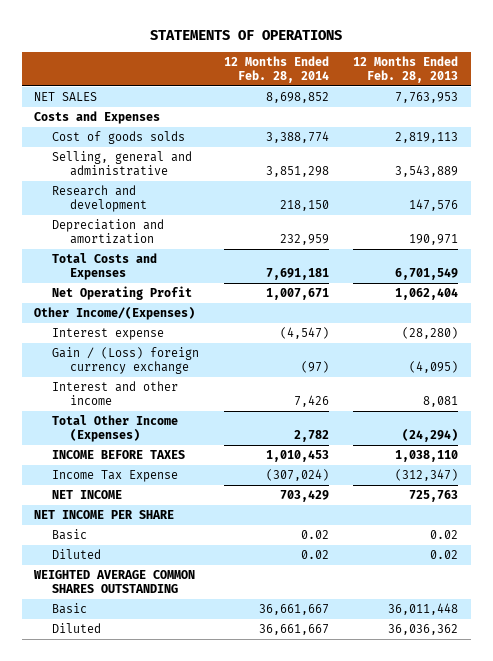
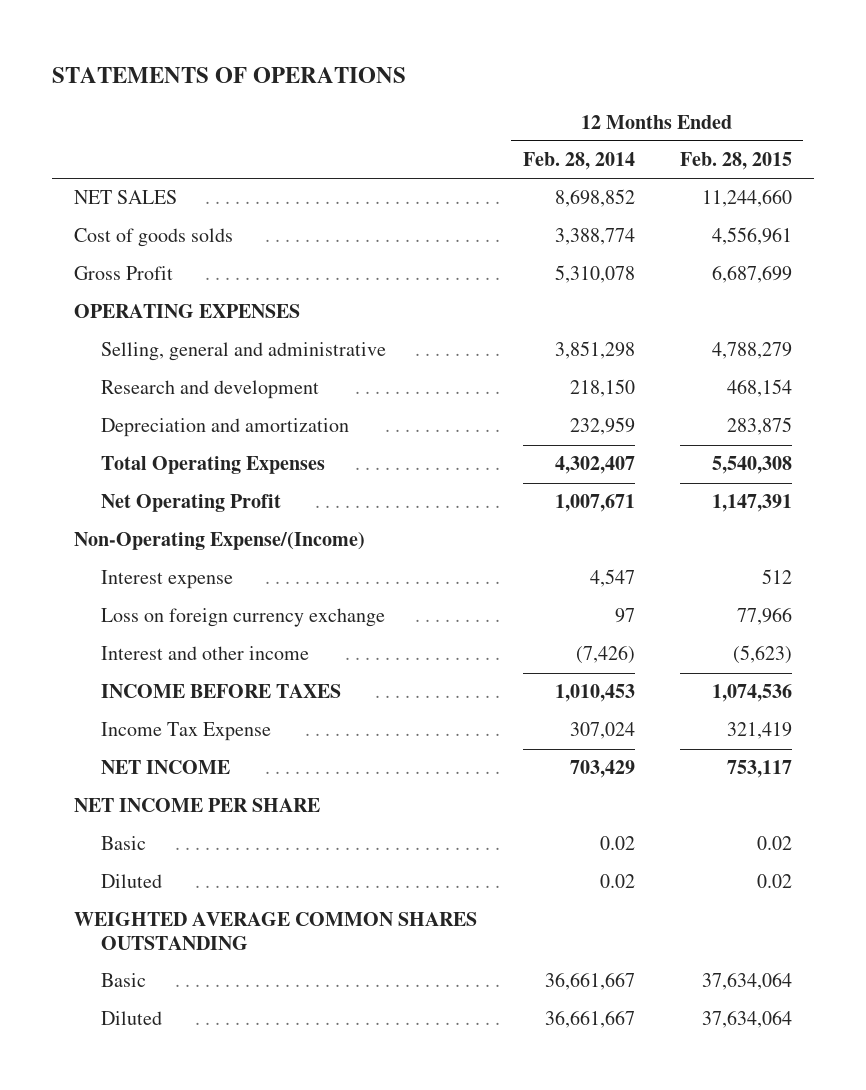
[353,56,459,83] 12 Months Ended Feb. 28, 2013 -> none
none -> [679,152,792,171] Feb. 28, 2015
[34,111,161,125] Costs and Expenses -> none
none -> [74,266,174,281] Gross Profit
none -> [74,304,301,319] OPERATING EXPENSES
[52,253,158,280] Total Costs and Expenses -> none
none -> [101,456,326,475] Total Operating Expenses
[52,415,179,442] Total Other Income (Expenses) -> none
[34,306,196,321] Other Income/(Expenses) -> [74,532,366,551] Non-Operating Expense/(Income)
[279,327,329,340] (4,547) -> [589,569,635,588] 4,547
[52,347,200,374] Gain / (Loss) foreign currency exchange -> [101,608,386,628] Loss on foreign currency exchange
[300,360,329,373] (97) -> [614,608,635,624] 97
[293,394,329,407] 7,426 -> [575,645,635,665] (7,426)
[265,469,329,482] (307,024) -> [569,722,635,740] 307,024

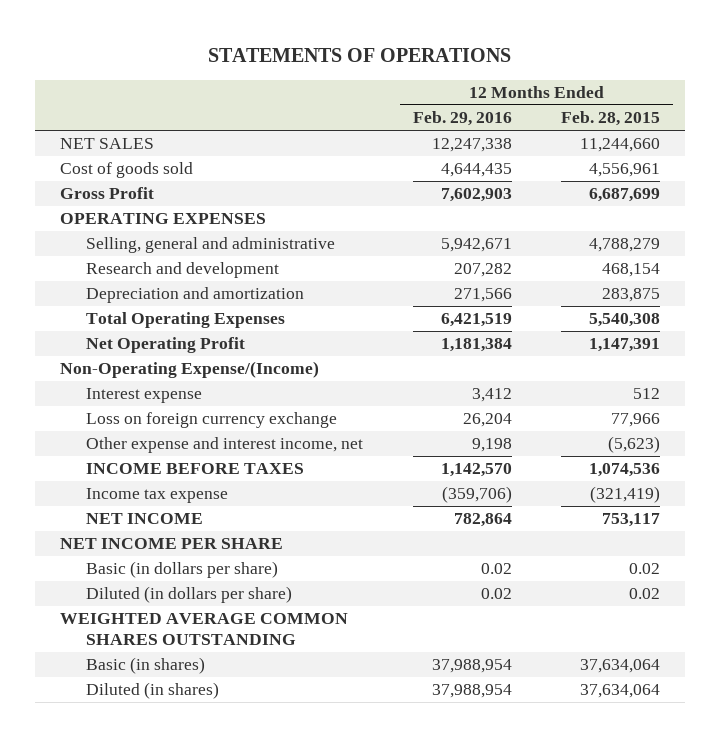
[522,152,635,171] Feb. 28, 2014 -> none
none -> [412,111,512,127] Feb. 29, 2016
[74,228,234,248] Cost of goods solds -> [59,162,193,179] Cost of goods sold
[101,646,310,661] Interest and other income -> [85,437,363,454] Other expense and interest income, net
[101,722,272,742] Income Tax Expense -> [85,488,228,504] Income tax expense
[726,722,792,740] 321,419 -> [590,486,661,504] (321,419)
[101,836,147,851] Basic -> [85,561,278,579] Basic (in dollars per share)
[101,874,163,889] Diluted -> [85,586,292,604] Diluted (in dollars per share)
[101,973,147,988] Basic -> [85,657,205,675] Basic (in shares)
[101,1011,163,1026] Diluted -> [85,682,219,700] Diluted (in shares)

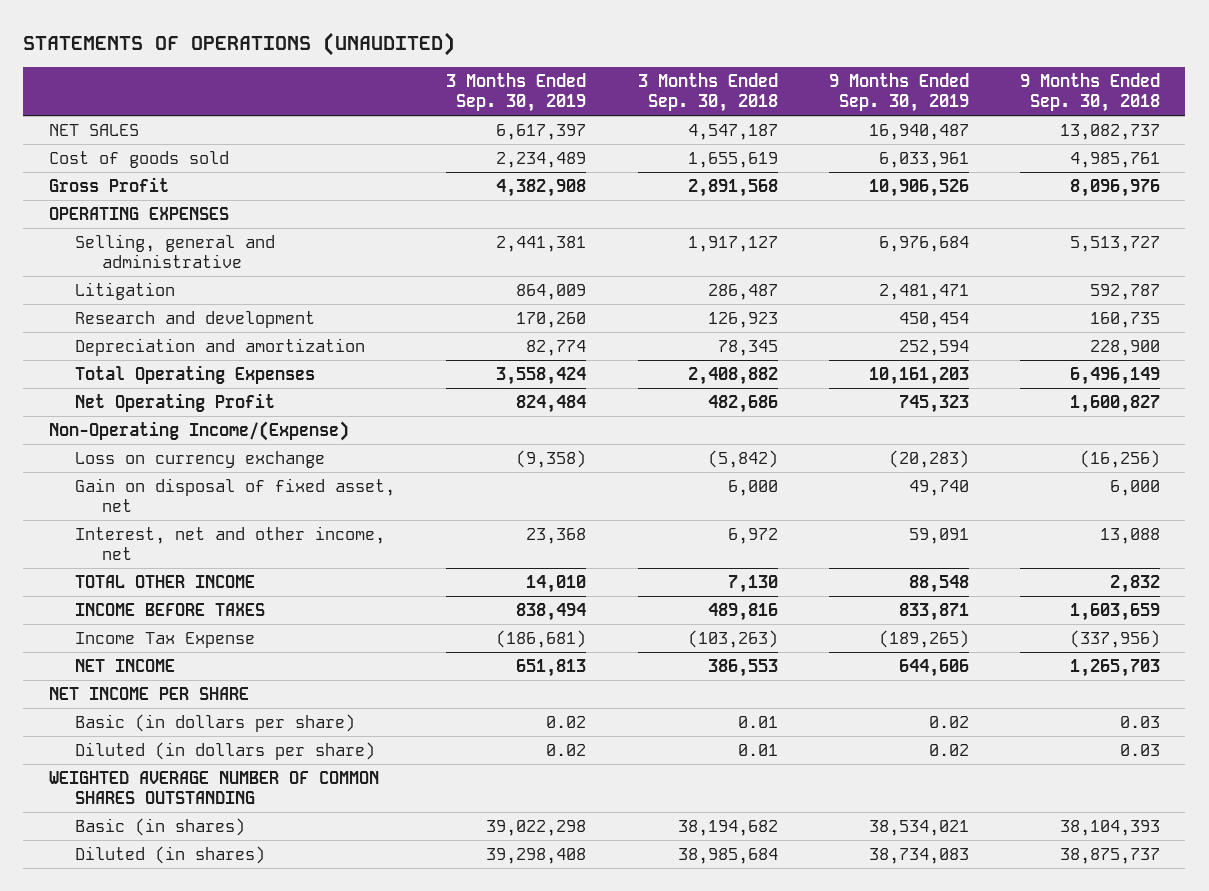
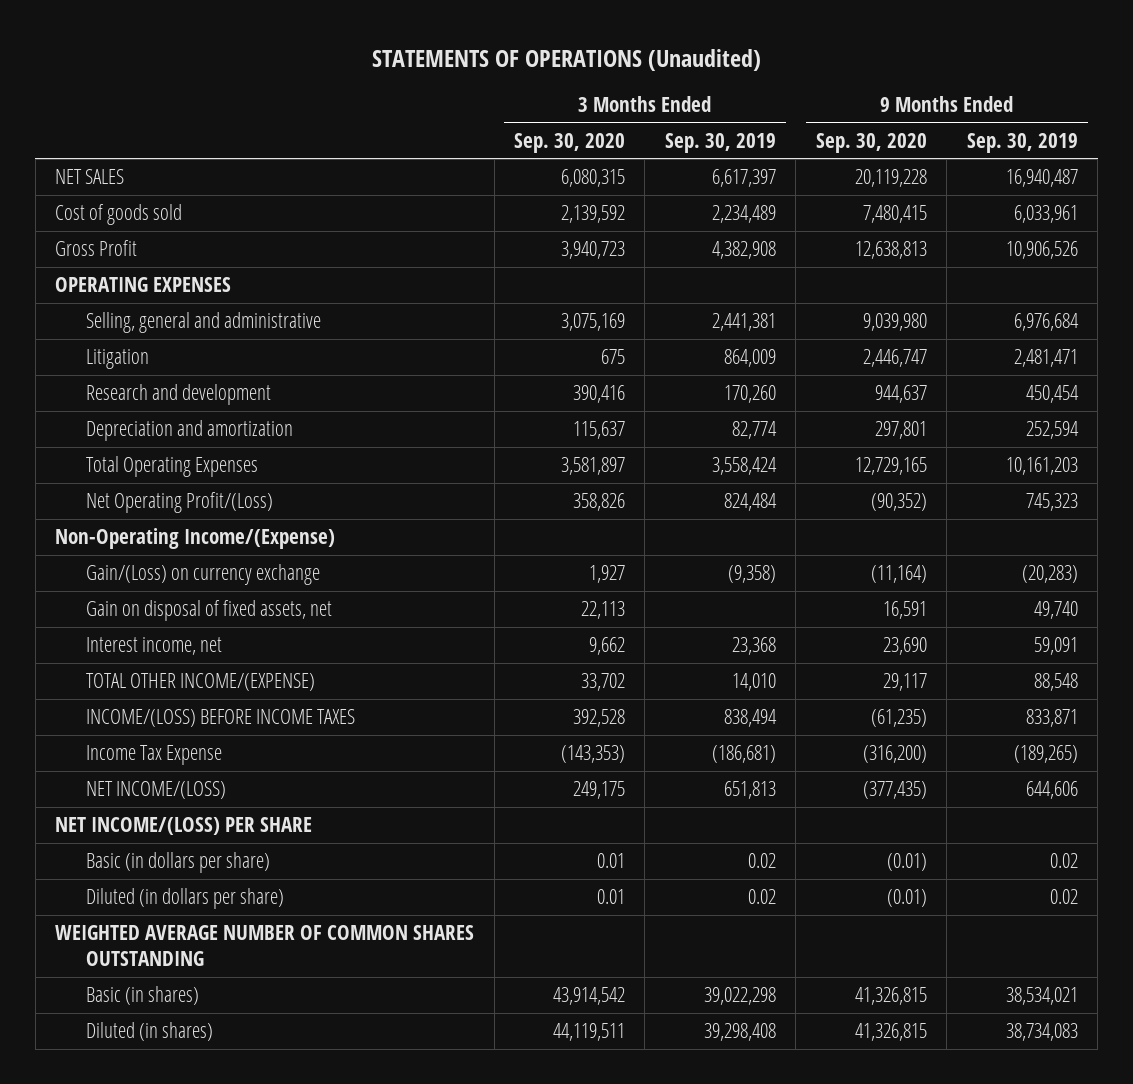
[23,32,456,57] STATEMENTS OF OPERATIONS (UNAUDITED) -> [372,48,762,71] STATEMENTS OF OPERATIONS (Unaudited)
[637,73,778,113] 3 Months Ended Sep. 30, 2018 -> none
[1019,73,1160,113] 9 Months Ended Sep. 30, 2018 -> none
none -> [514,132,626,153] Sep. 30, 2020
none -> [815,132,927,153] Sep. 30, 2020
[75,392,276,412] Net Operating Profit -> [85,491,273,513] Net Operating Profit/(Loss)
[75,450,326,468] Loss on currency exchange -> [85,563,320,585] Gain/(Loss) on currency exchange
[75,477,396,513] Gain on disposal of fixed asset, net -> [85,599,332,621] Gain on disposal of fixed assets, net
[75,525,386,561] Interest, net and other income, net -> [85,636,222,655] Interest income, net
[75,574,256,588] TOTAL OTHER INCOME -> [85,672,315,691] TOTAL OTHER INCOME/(EXPENSE)
[75,602,266,616] INCOME BEFORE TAXES -> [85,708,355,727] INCOME/(LOSS) BEFORE INCOME TAXES
[75,658,176,672] NET INCOME -> [85,780,226,799] NET INCOME/(LOSS)
[49,686,250,700] NET INCOME PER SHARE -> [55,816,313,835] NET INCOME/(LOSS) PER SHARE

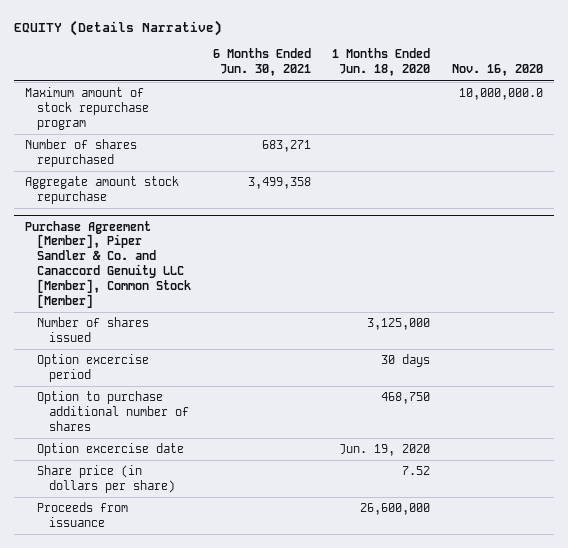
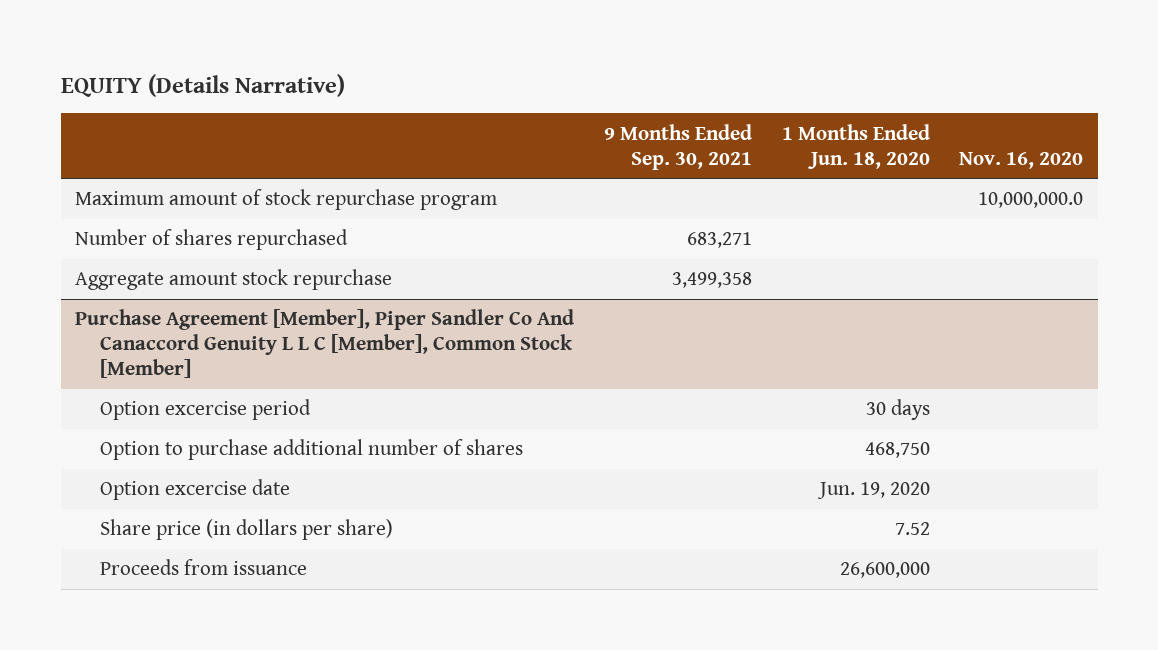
[212,48,311,77] 6 Months Ended Jun. 30, 2021 -> none
none -> [603,123,752,170] 9 Months Ended Sep. 30, 2021
[37,317,150,343] Number of shares issued -> none
[24,220,192,308] Purchase Agreement [Member], Piper Sandler & Co. and Canaccord Genuity LLC [Member], Common Stock [Member] -> [75,309,575,379] Purchase Agreement [Member], Piper Sandler Co And Canaccord Genuity L L C [Member], Common Stock [Member]

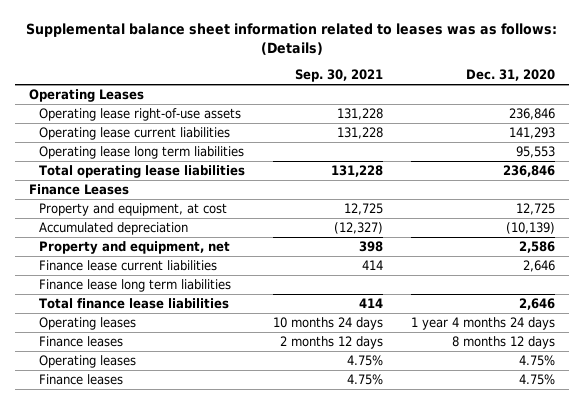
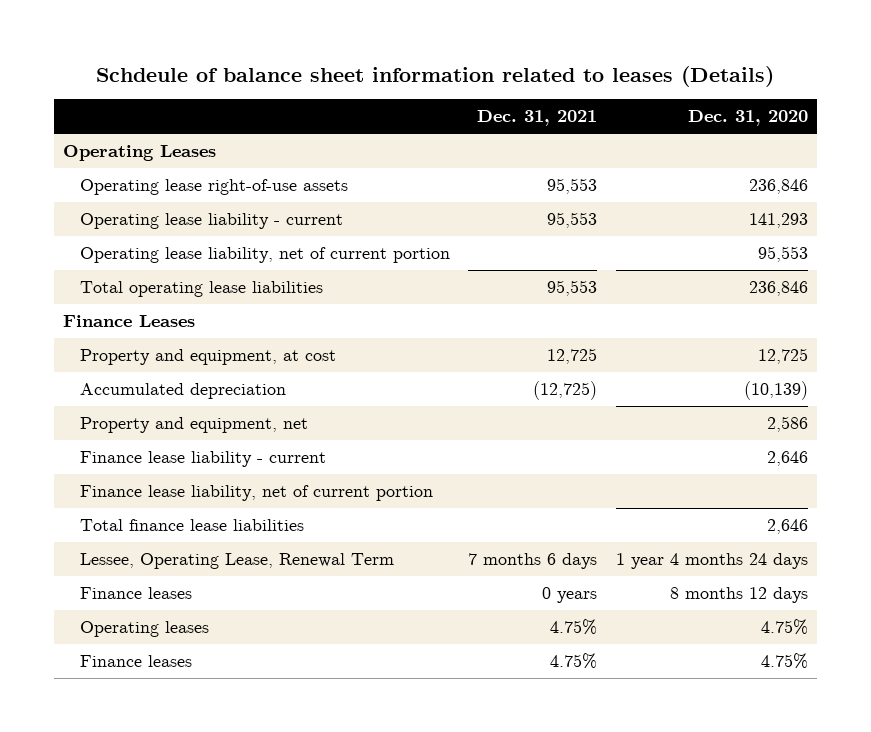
[25,22,557,55] Supplemental balance sheet information related to leases was as follows: (Details) -> [96,65,775,87] Schdeule of balance sheet information related to leases (Details)
[294,69,383,83] Sep. 30, 2021 -> none
none -> [477,110,598,127] Dec. 31, 2021
[38,127,230,141] Operating lease current liabilities -> [80,213,344,230] Operating lease liability - current
[38,146,244,160] Operating lease long term liabilities -> [80,247,451,264] Operating lease liability, net of current portion
[38,260,217,272] Finance lease current liabilities -> [80,451,327,468] Finance lease liability - current
[38,279,231,293] Finance lease long term liabilities -> [80,485,434,502] Finance lease liability, net of current portion
[38,317,136,331] Operating leases -> [80,553,395,570] Lessee, Operating Lease, Renewal Term

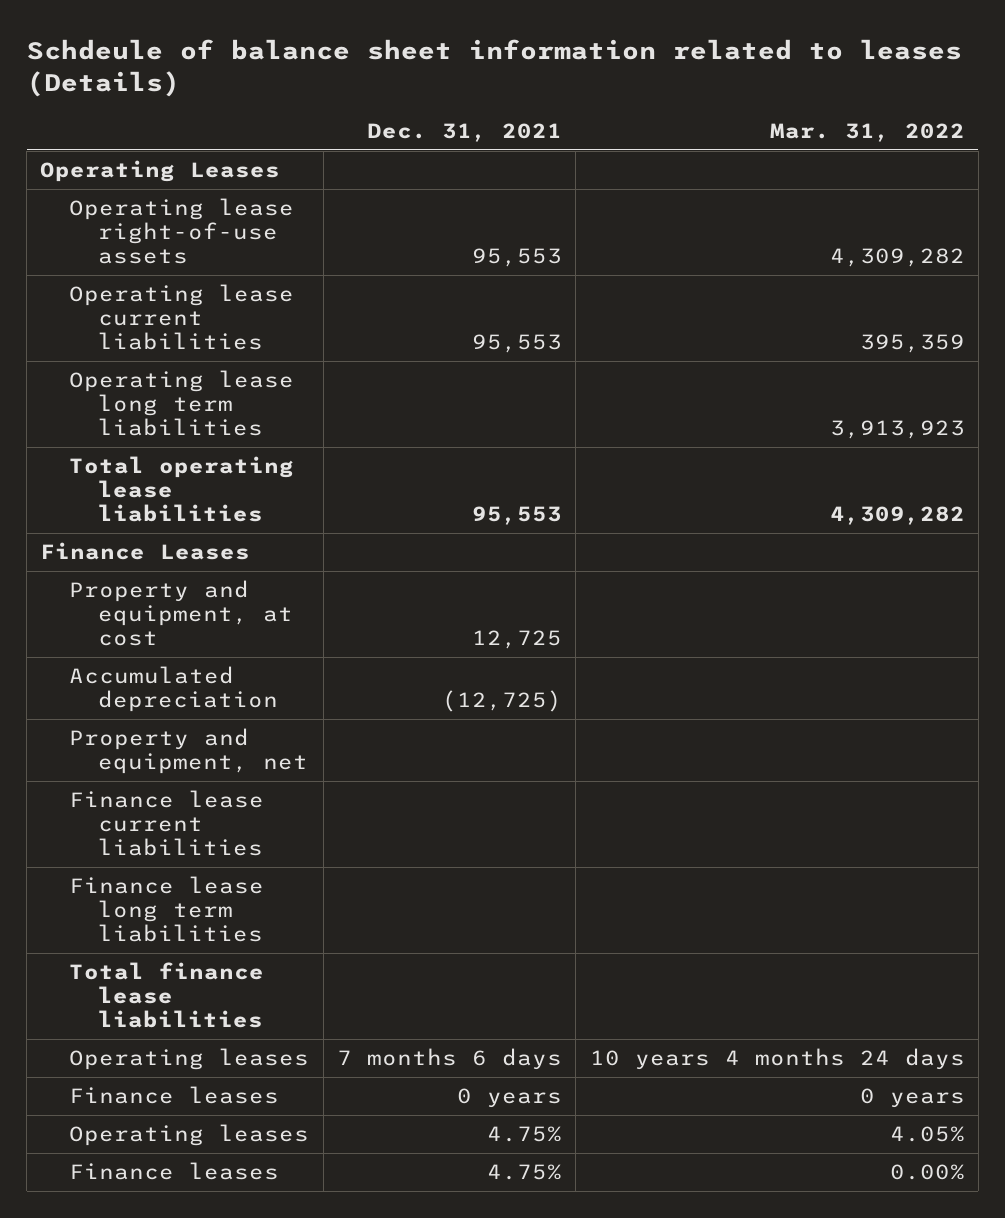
[687,110,808,127] Dec. 31, 2020 -> none
none -> [769,122,965,142] Mar. 31, 2022
[80,213,344,230] Operating lease liability - current -> [69,284,295,351] Operating lease current liabilities
[80,247,451,264] Operating lease liability, net of current portion -> [69,370,295,437] Operating lease long term liabilities
[80,451,327,468] Finance lease liability - current -> [69,790,265,857] Finance lease current liabilities
[80,485,434,502] Finance lease liability, net of current portion -> [69,876,265,943] Finance lease long term liabilities
[80,553,395,570] Lessee, Operating Lease, Renewal Term -> [69,1048,310,1071] Operating leases

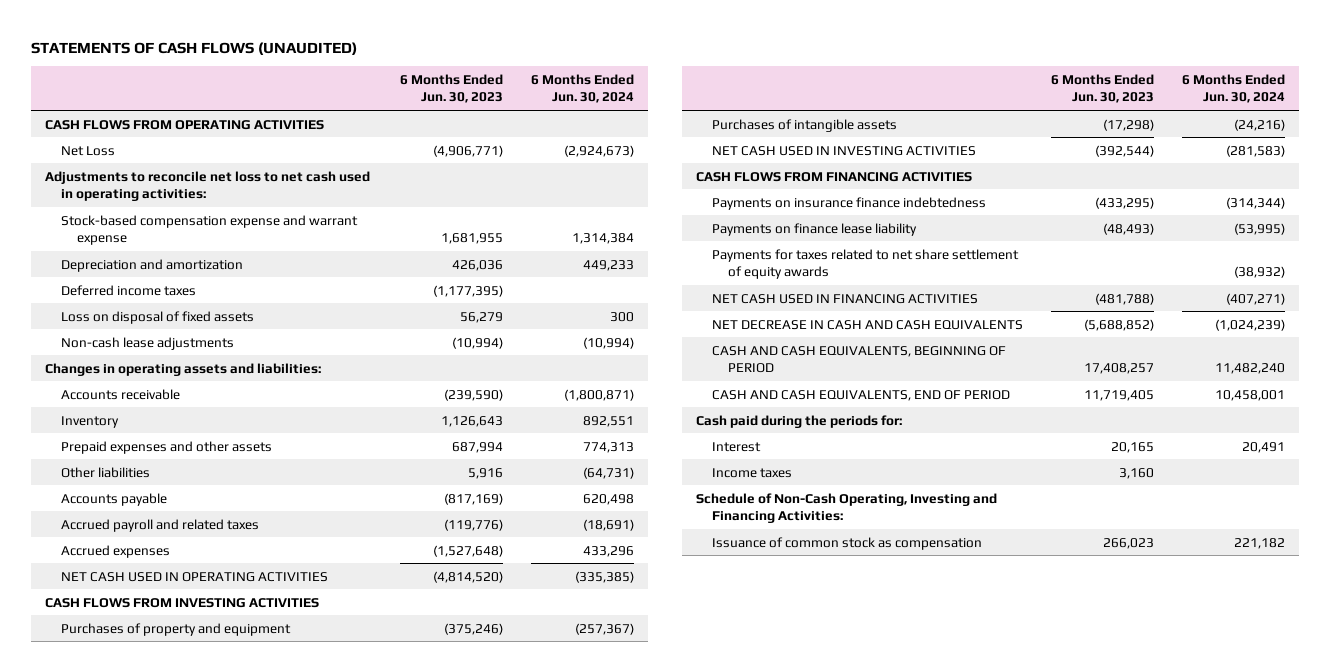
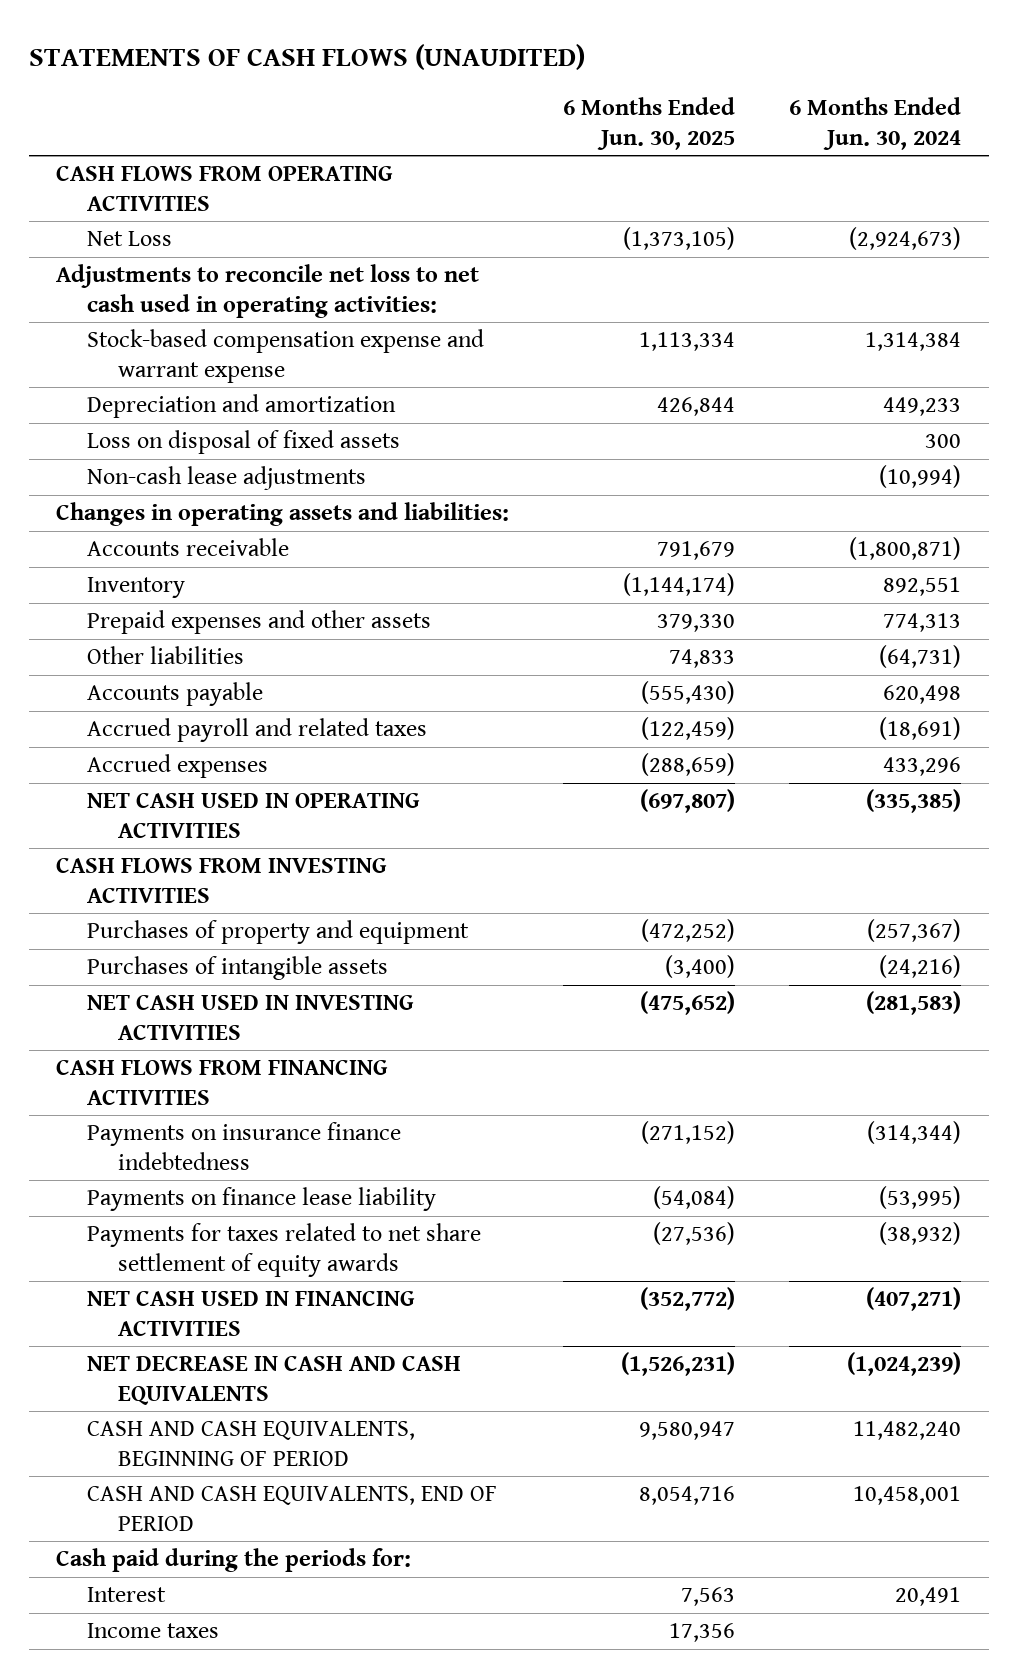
[400,73,504,104] 6 Months Ended Jun. 30, 2023 -> none
none -> [563,97,736,150] 6 Months Ended Jun. 30, 2025
[61,284,197,296] Deferred income taxes -> none
[696,492,998,524] Schedule of Non-Cash Operating, Investing and Financing Activities: -> none
[711,536,982,550] Issuance of common stock as compensation -> none

